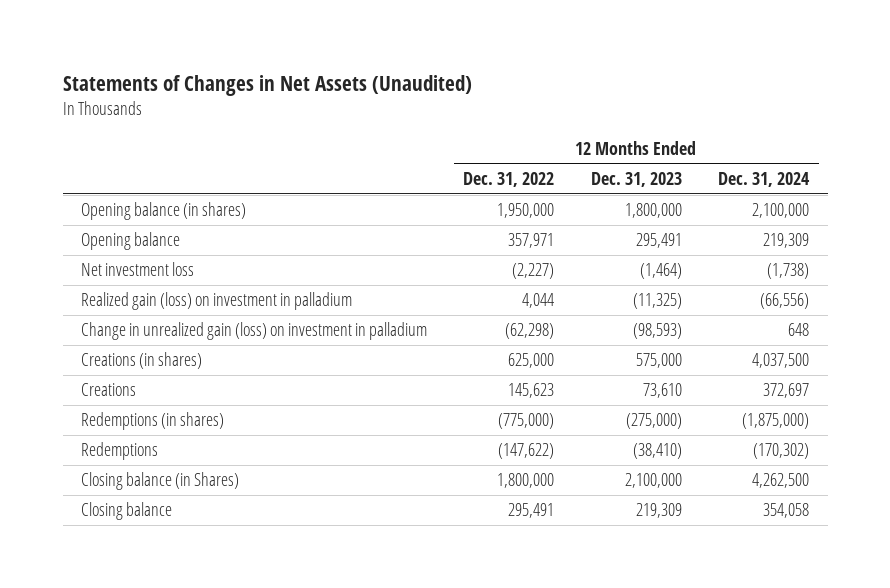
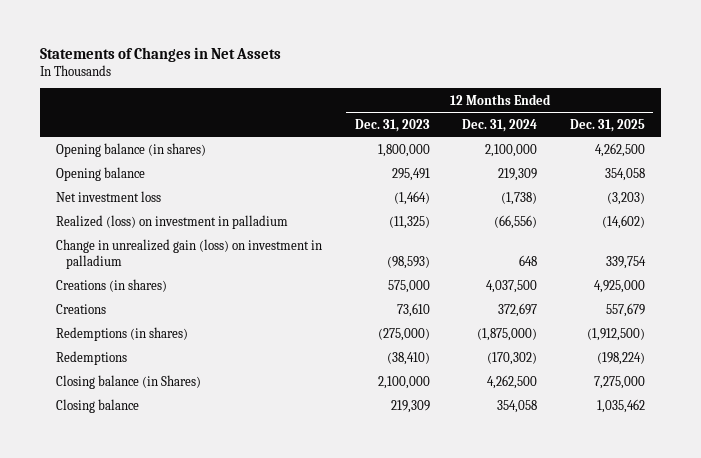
[62,74,472,96] Statements of Changes in Net Assets (Unaudited) -> [39,46,281,62] Statements of Changes in Net Assets
[463,171,555,187] Dec. 31, 2022 -> none
none -> [569,118,645,132] Dec. 31, 2025
[81,292,353,311] Realized gain (loss) on investment in palladium -> [55,215,288,230] Realized (loss) on investment in palladium

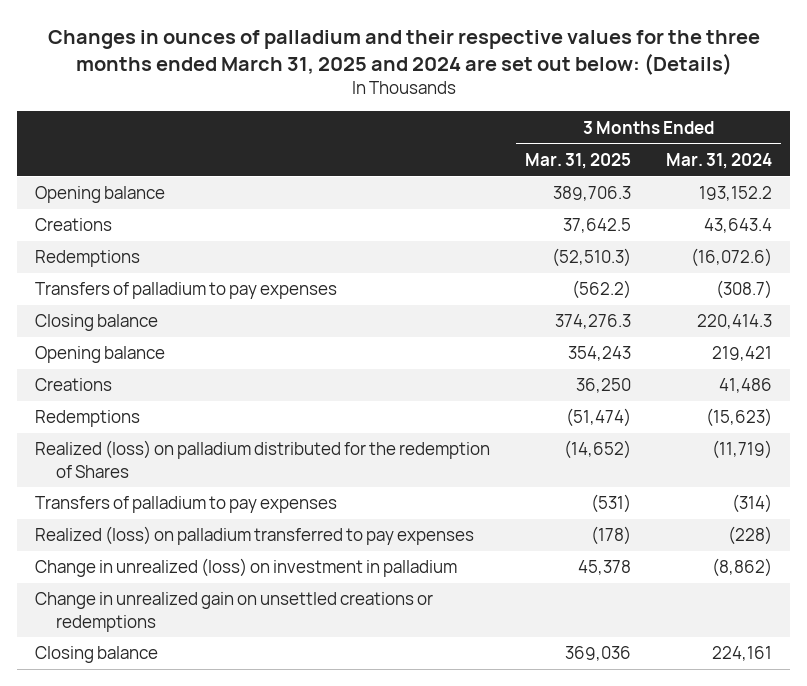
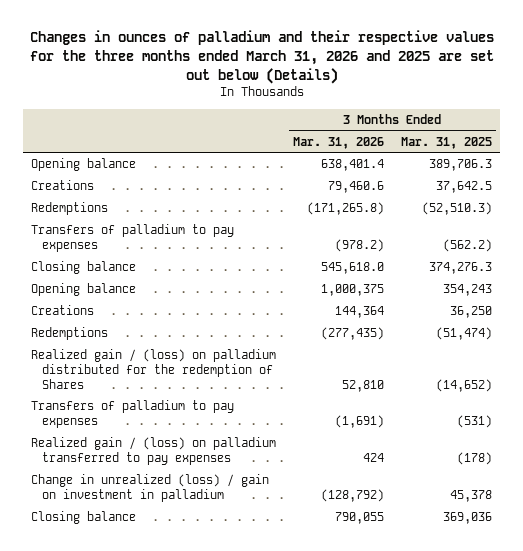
[47,30,760,75] Changes in ounces of palladium and their respective values for the three months ended March 31, 2025 and 2024 are set out below: (Details) -> [29,29,494,84] Changes in ounces of palladium and their respective values for the three months ended March 31, 2026 and 2025 are set out below (Details)
[666,152,773,169] Mar. 31, 2024 -> none
none -> [293,136,385,149] Mar. 31, 2026
[34,440,490,478] Realized (loss) on palladium distributed for the redemption of Shares -> [31,349,277,389] Realized gain / (loss) on palladium distributed for the redemption of Shares
[34,592,433,632] Change in unrealized gain on unsettled creations or redemptions -> none
[34,526,474,546] Realized (loss) on palladium transferred to pay expenses -> [31,437,277,465] Realized gain / (loss) on palladium transferred to pay expenses
[34,558,457,578] Change in unrealized (loss) on investment in palladium -> [31,474,270,502] Change in unrealized (loss) / gain on investment in palladium

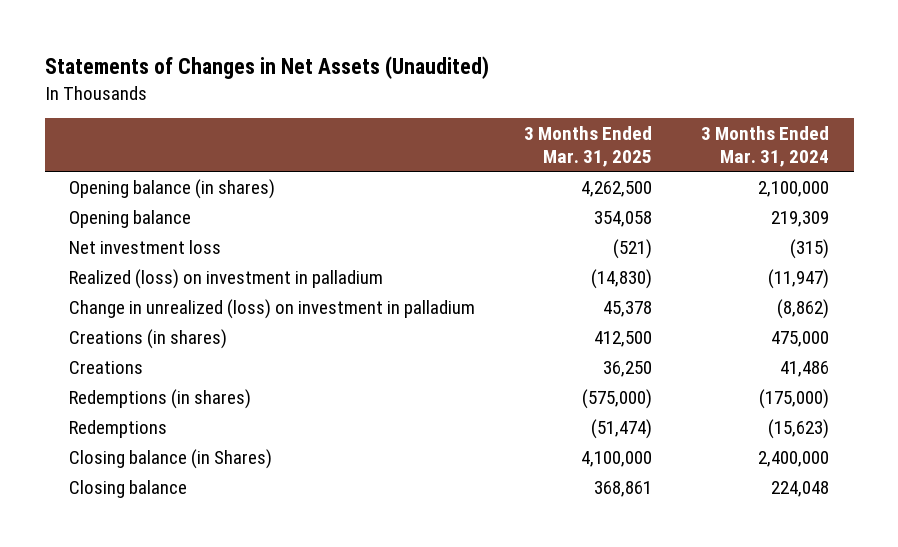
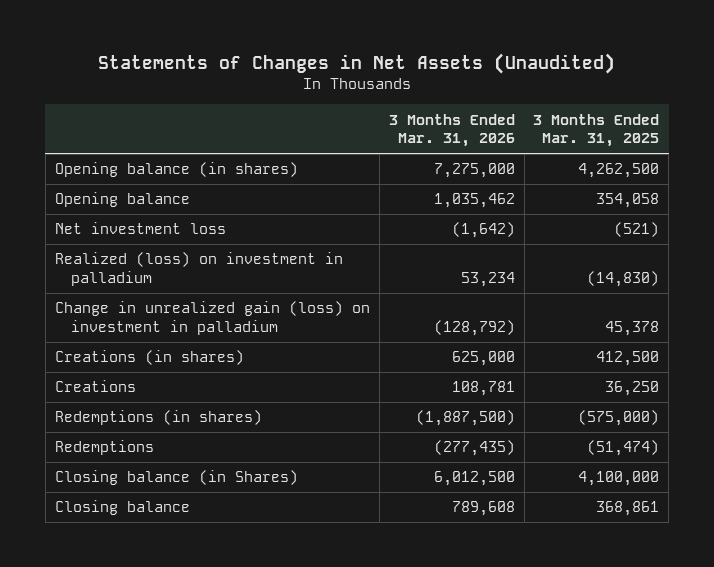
[701,126,830,167] 3 Months Ended Mar. 31, 2024 -> none
none -> [388,113,515,148] 3 Months Ended Mar. 31, 2026
[69,298,476,319] Change in unrealized (loss) on investment in palladium -> [54,301,370,336] Change in unrealized gain (loss) on investment in palladium

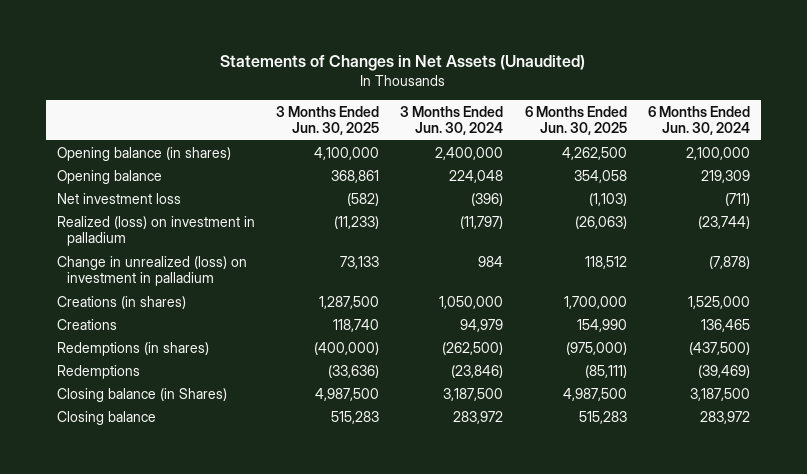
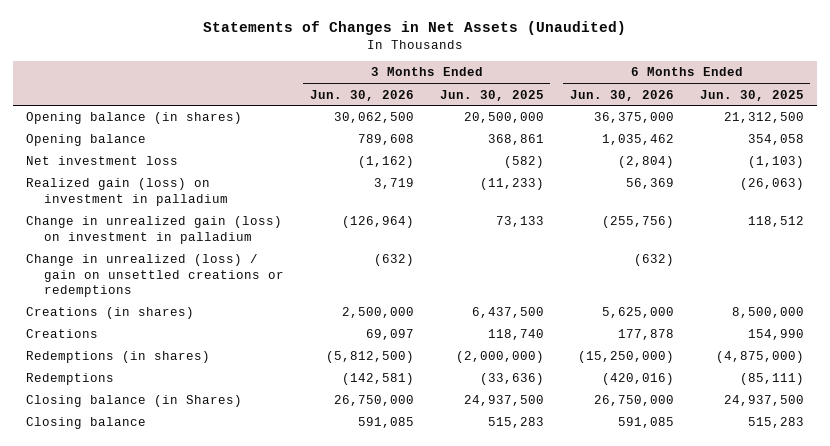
[400,105,504,136] 3 Months Ended Jun. 30, 2024 -> none
[648,105,751,136] 6 Months Ended Jun. 30, 2024 -> none
none -> [309,89,414,101] Jun. 30, 2026
none -> [569,89,674,101] Jun. 30, 2026
[313,146,379,160] 4,100,000 -> [463,112,544,124] 20,500,000
[561,146,627,160] 4,262,500 -> [723,112,804,124] 21,312,500
[56,215,255,247] Realized (loss) on investment in palladium -> [25,178,228,206] Realized gain (loss) on investment in palladium
[56,255,247,287] Change in unrealized (loss) on investment in palladium -> [25,216,282,244] Change in unrealized gain (loss) on investment in palladium
none -> [25,254,284,298] Change in unrealized (loss) / gain on unsettled creations or redemptions
[318,295,379,309] 1,287,500 -> [471,307,544,319] 6,437,500
[563,295,627,309] 1,700,000 -> [731,307,804,319] 8,500,000
[313,341,379,355] (400,000) -> [455,351,544,364] (2,000,000)
[565,341,627,355] (975,000) -> [715,351,804,364] (4,875,000)
[314,387,379,401] 4,987,500 -> [463,395,544,407] 24,937,500
[562,387,627,401] 4,987,500 -> [723,395,804,407] 24,937,500

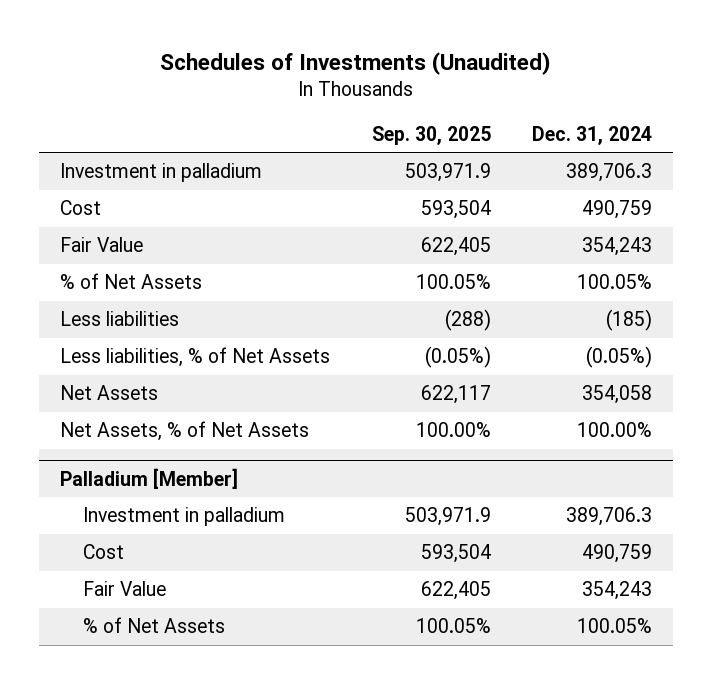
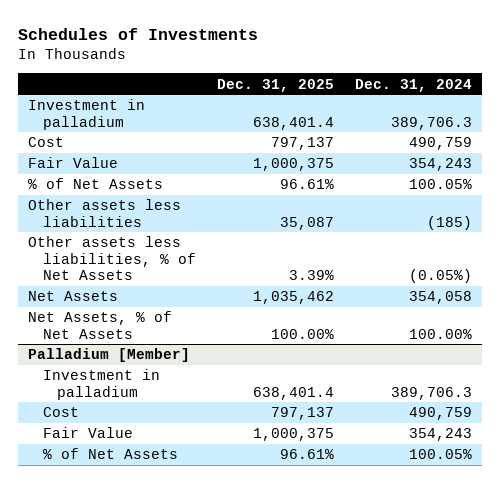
[160,51,552,75] Schedules of Investments (Unaudited) -> [17,27,258,40] Schedules of Investments
[371,126,491,146] Sep. 30, 2025 -> none
none -> [216,78,334,92] Dec. 31, 2025
[60,311,180,327] Less liabilities -> [28,199,182,227] Other assets less liabilities
[60,347,331,368] Less liabilities, % of Net Assets -> [28,236,196,281] Other assets less liabilities, % of Net Assets

